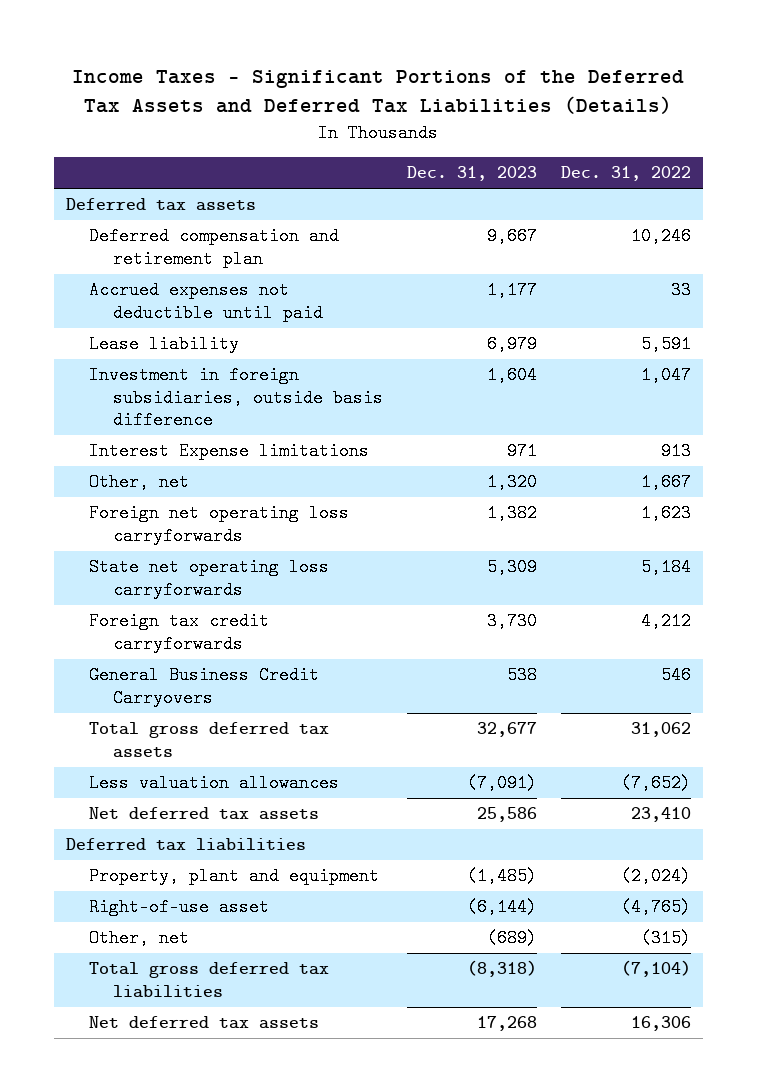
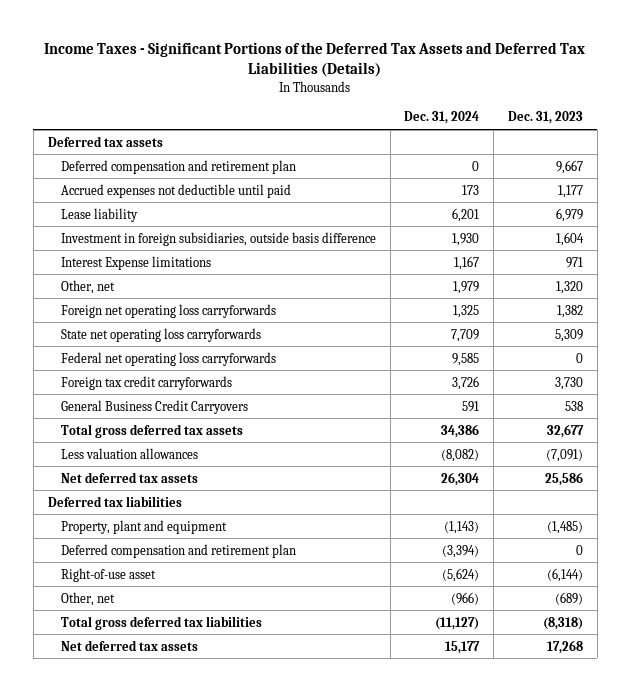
[560,166,691,182] Dec. 31, 2022 -> none
none -> [404,111,480,125] Dec. 31, 2024
none -> [60,351,276,366] Federal net operating loss carryforwards
none -> [60,543,296,558] Deferred compensation and retirement plan

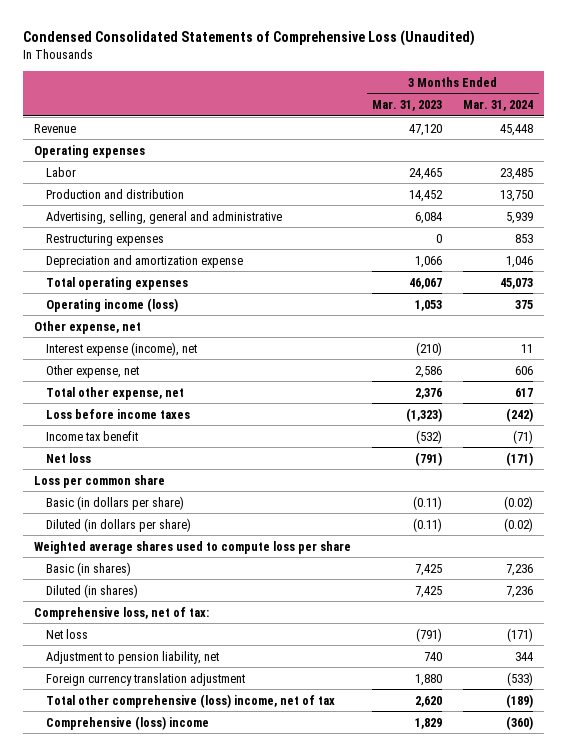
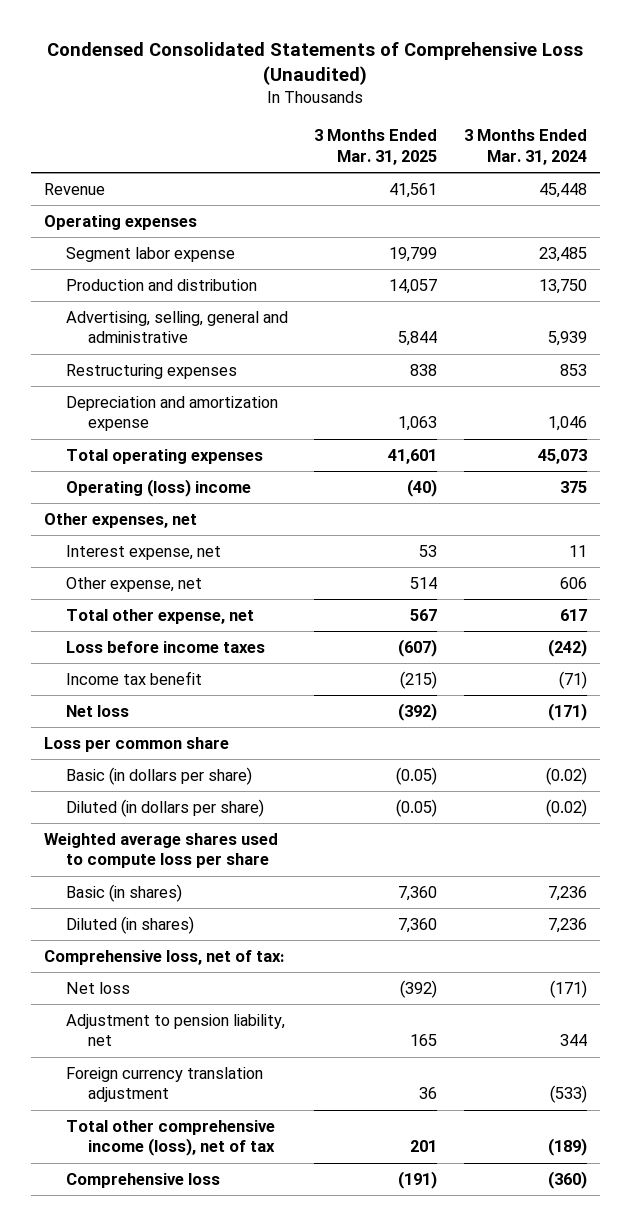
[372,100,443,112] Mar. 31, 2023 -> none
none -> [314,129,438,165] 3 Months Ended Mar. 31, 2025
[46,166,77,177] Labor -> [66,246,236,262] Segment labor expense
[46,297,179,312] Operating income (loss) -> [66,478,252,497] Operating (loss) income
[33,320,141,334] Other expense, net -> [44,512,198,528] Other expenses, net
[46,341,198,356] Interest expense (income), net -> [66,544,222,560] Interest expense, net
[46,693,336,708] Total other comprehensive (loss) income, net of tax -> [66,1119,276,1157] Total other comprehensive income (loss), net of tax
[46,715,210,730] Comprehensive (loss) income -> [66,1172,221,1188] Comprehensive loss

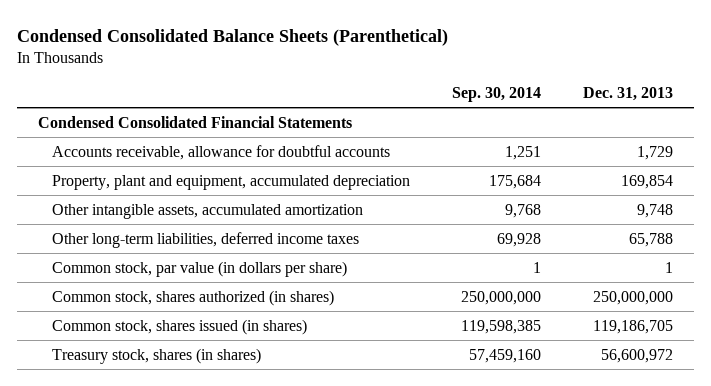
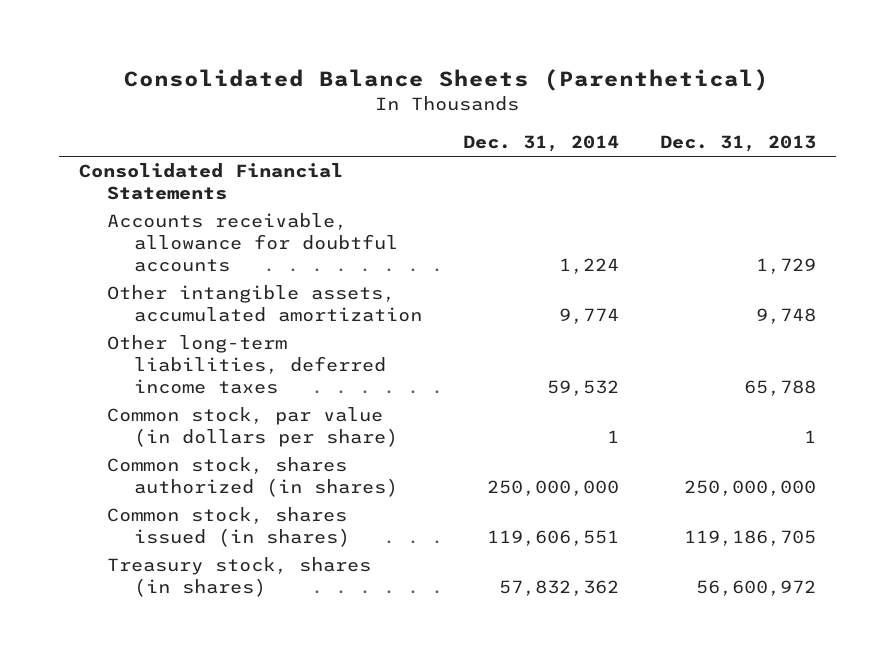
[17,28,449,46] Condensed Consolidated Balance Sheets (Parenthetical) -> [124,69,770,92] Consolidated Balance Sheets (Parenthetical)
[451,87,541,103] Sep. 30, 2014 -> none
none -> [462,135,619,153] Dec. 31, 2014
[38,115,353,128] Condensed Consolidated Financial Statements -> [79,163,344,201] Consolidated Financial Statements
[51,174,410,190] Property, plant and equipment, accumulated depreciation -> none

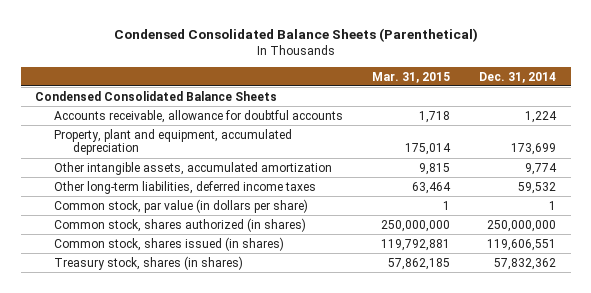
[124,69,770,92] Consolidated Balance Sheets (Parenthetical) -> [113,28,478,43] Condensed Consolidated Balance Sheets (Parenthetical)
[659,135,816,153] Dec. 31, 2013 -> none
none -> [372,71,451,83] Mar. 31, 2015
[79,163,344,201] Consolidated Financial Statements -> [35,90,278,101] Condensed Consolidated Balance Sheets
none -> [54,128,293,156] Property, plant and equipment, accumulated depreciation

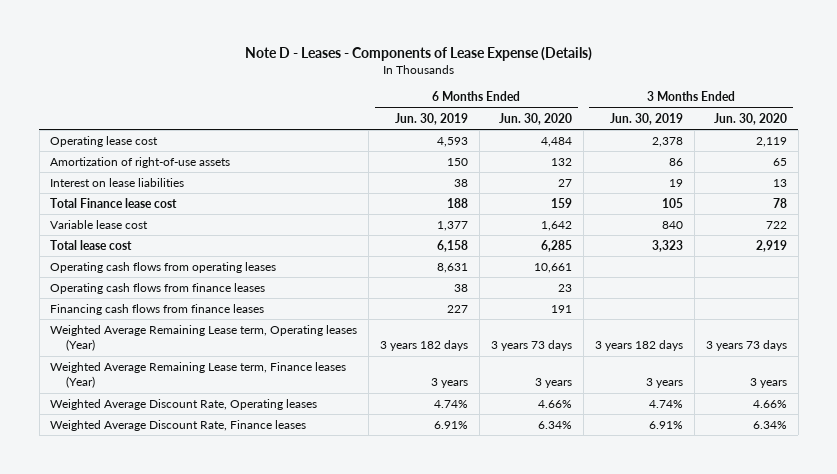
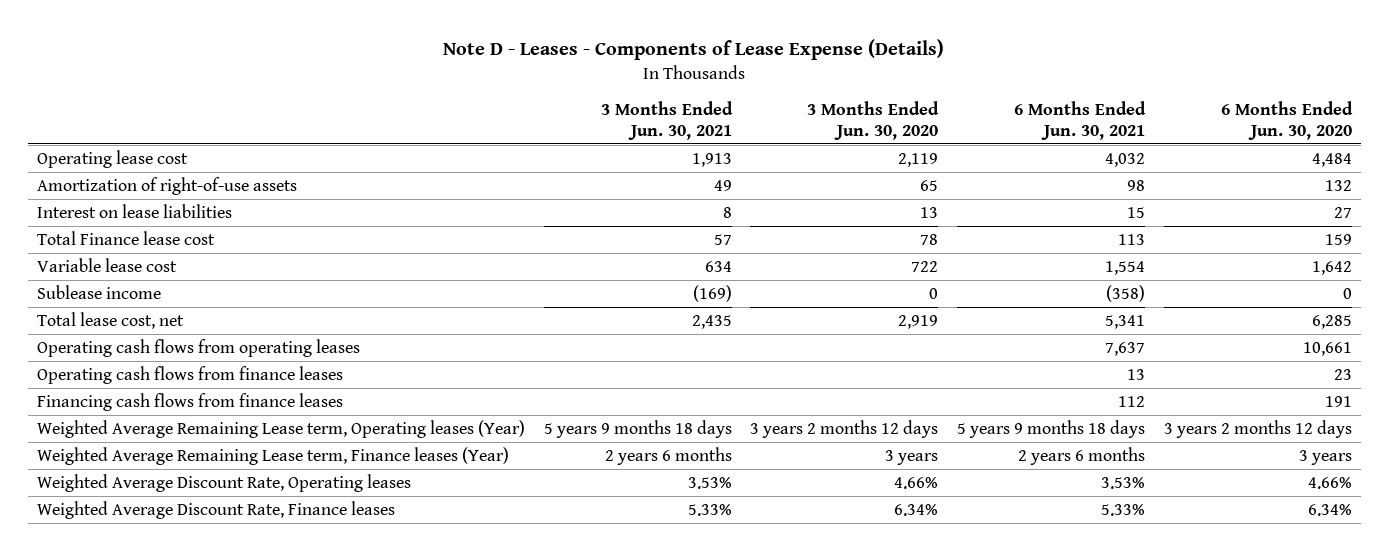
[395,112,469,125] Jun. 30, 2019 -> none
[610,112,684,125] Jun. 30, 2019 -> none
none -> [600,100,733,140] 3 Months Ended Jun. 30, 2021
none -> [1013,100,1146,140] 6 Months Ended Jun. 30, 2021
none -> [36,284,161,299] Sublease income
[50,240,133,251] Total lease cost -> [36,311,184,329] Total lease cost, net
[491,340,573,352] 3 years 73 days -> [1163,419,1352,438] 3 years 2 months 12 days
[705,340,787,352] 3 years 73 days -> [750,419,939,438] 3 years 2 months 12 days

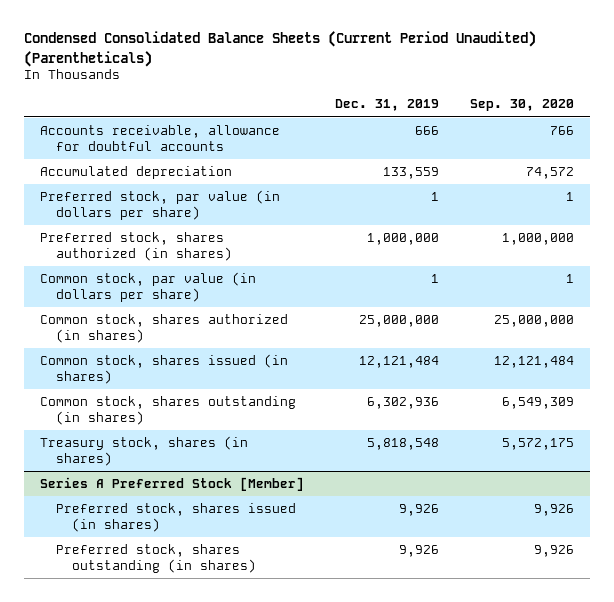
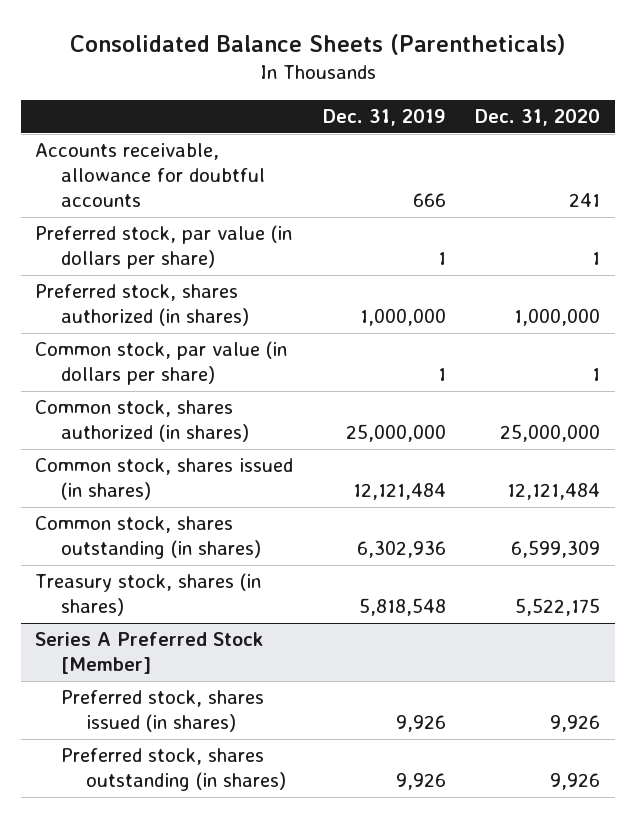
[24,31,537,67] Condensed Consolidated Balance Sheets (Current Period Unaudited) (Parentheticals) -> [69,34,565,56] Consolidated Balance Sheets (Parentheticals)
[469,99,574,112] Sep. 30, 2020 -> none
none -> [475,109,601,127] Dec. 31, 2020
[39,165,232,179] Accumulated depreciation -> none

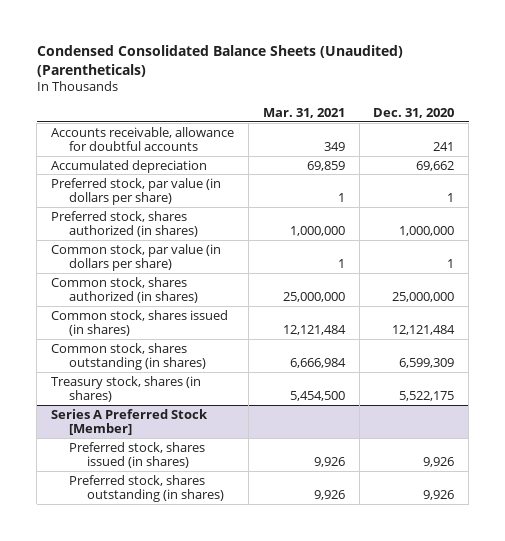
[69,34,565,56] Consolidated Balance Sheets (Parentheticals) -> [36,44,403,77] Condensed Consolidated Balance Sheets (Unaudited) (Parentheticals)
[322,109,446,127] Dec. 31, 2019 -> none
none -> [262,108,345,119] Mar. 31, 2021
none -> [50,159,207,173] Accumulated depreciation

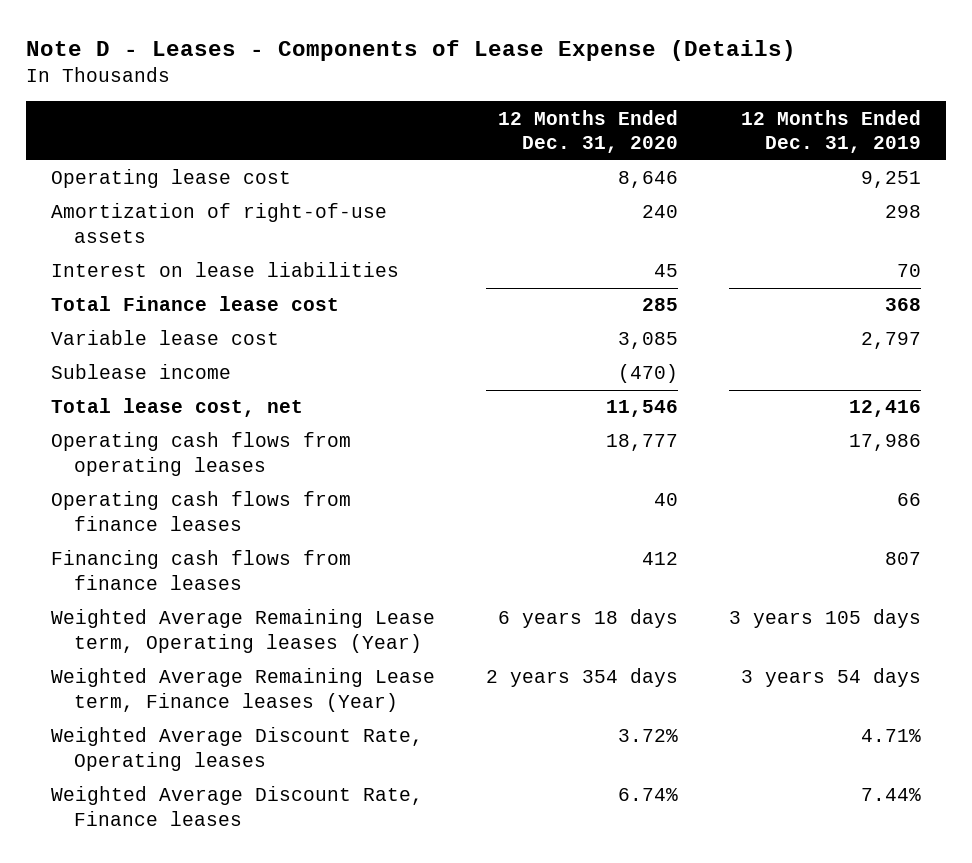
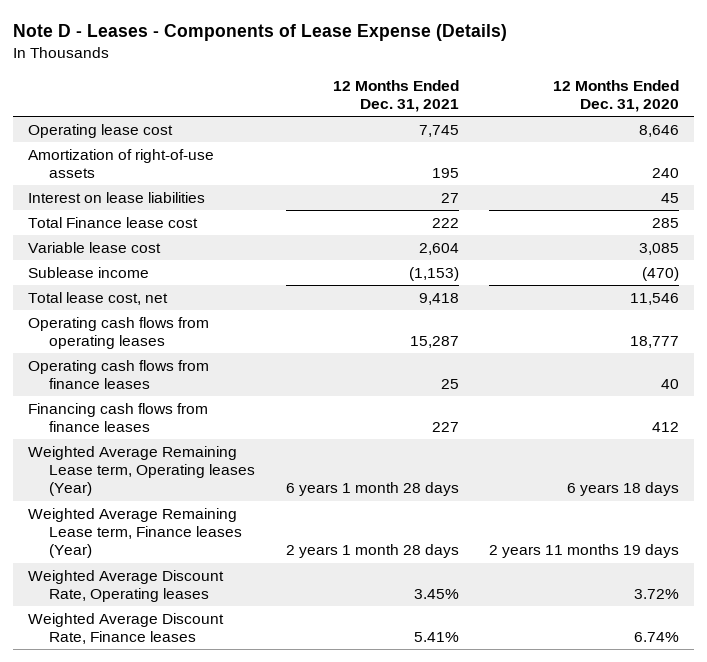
[740,109,921,154] 12 Months Ended Dec. 31, 2019 -> none
none -> [332,79,459,113] 12 Months Ended Dec. 31, 2021
[485,668,678,688] 2 years 354 days -> [489,544,680,559] 2 years 11 months 19 days

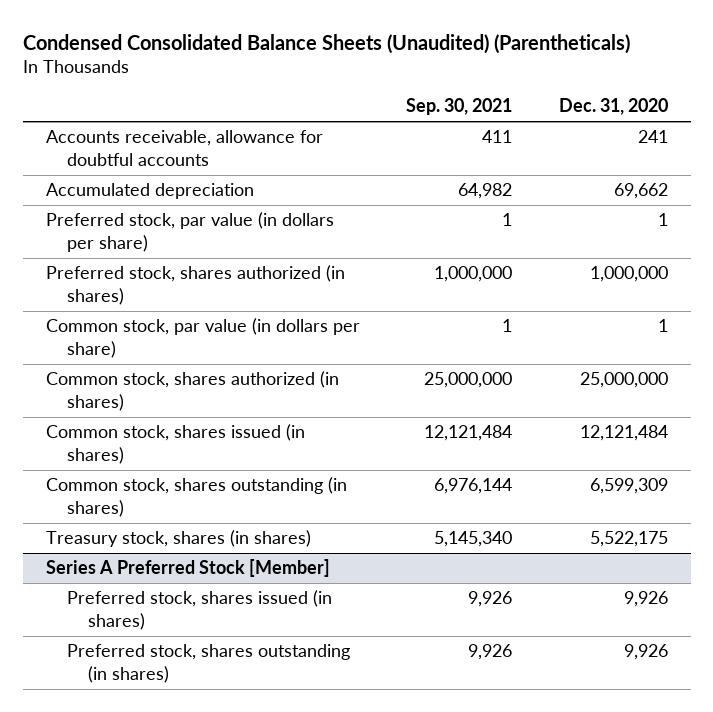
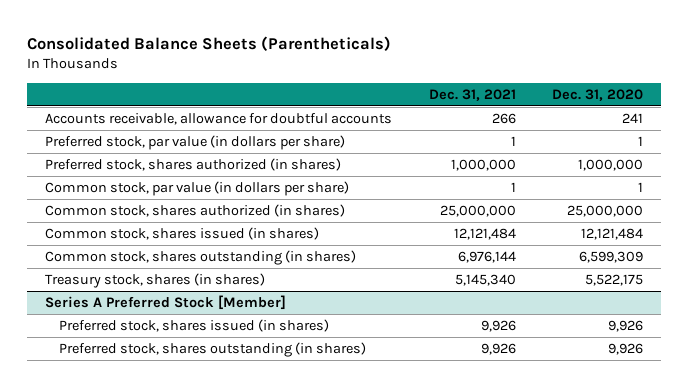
[22,33,630,54] Condensed Consolidated Balance Sheets (Unaudited) (Parentheticals) -> [26,36,391,52] Consolidated Balance Sheets (Parentheticals)
[406,98,513,116] Sep. 30, 2021 -> none
none -> [428,88,516,101] Dec. 31, 2021
[45,183,254,200] Accumulated depreciation -> none

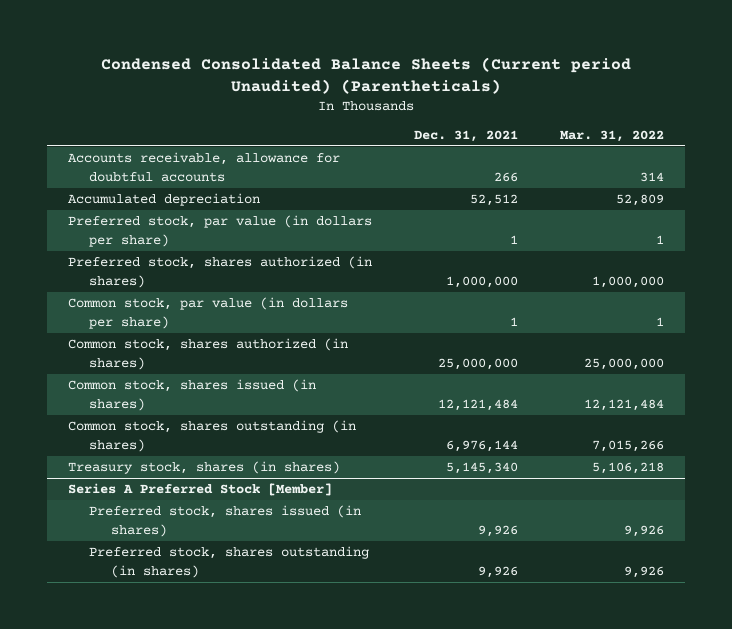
[26,36,391,52] Consolidated Balance Sheets (Parentheticals) -> [100,56,631,94] Condensed Consolidated Balance Sheets (Current period Unaudited) (Parentheticals)
[552,88,644,101] Dec. 31, 2020 -> none
none -> [560,129,665,142] Mar. 31, 2022
none -> [67,193,260,207] Accumulated depreciation

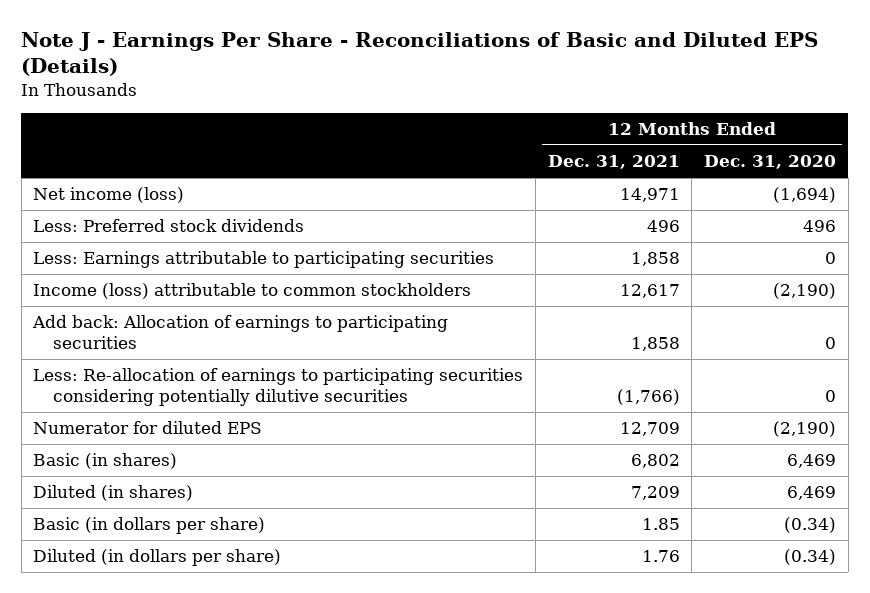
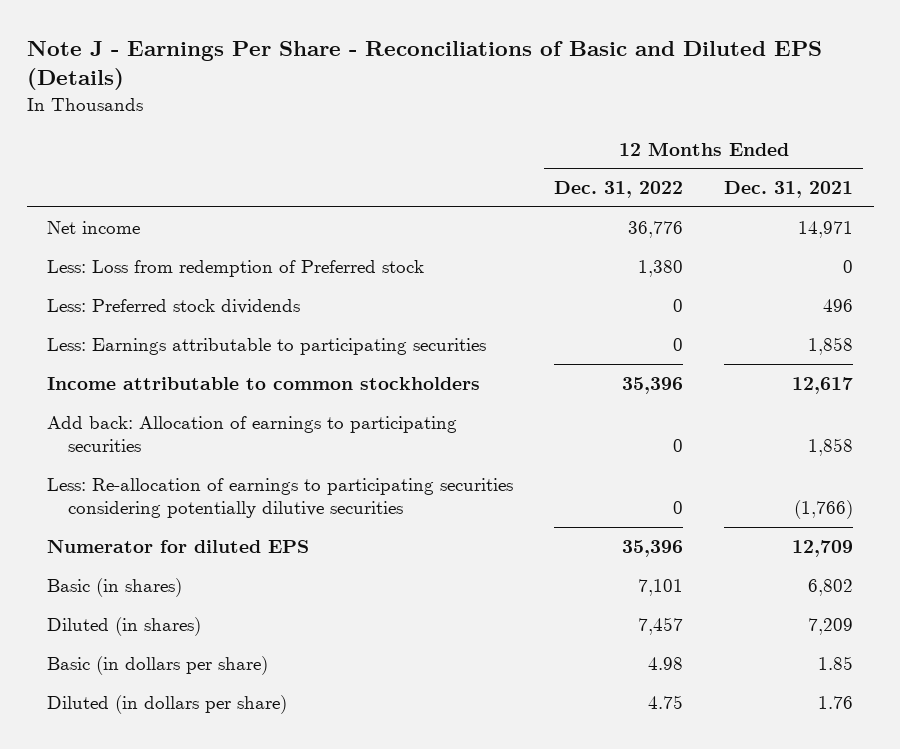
[704,155,837,170] Dec. 31, 2020 -> none
none -> [554,181,684,199] Dec. 31, 2022
[33,187,185,204] Net income (loss) -> [47,220,141,234] Net income
none -> [47,259,425,277] Less: Loss from redemption of Preferred stock
[33,283,472,300] Income (loss) attributable to common stockholders -> [47,376,481,390] Income attributable to common stockholders

